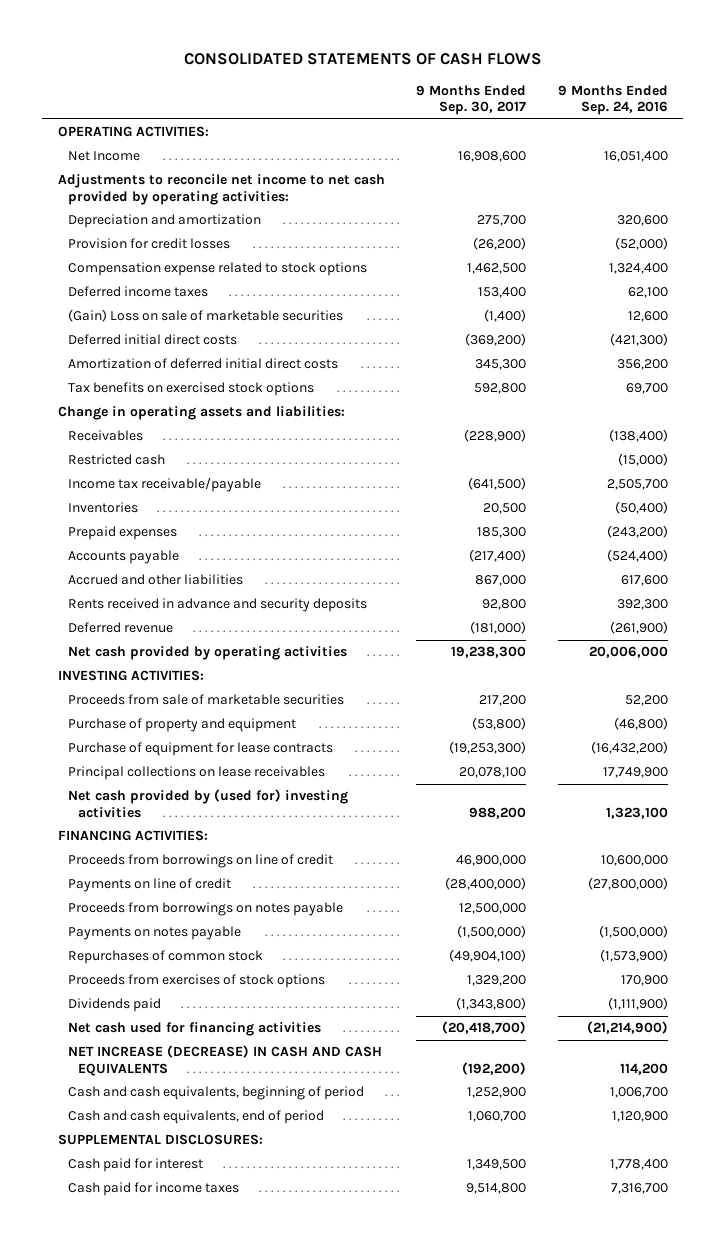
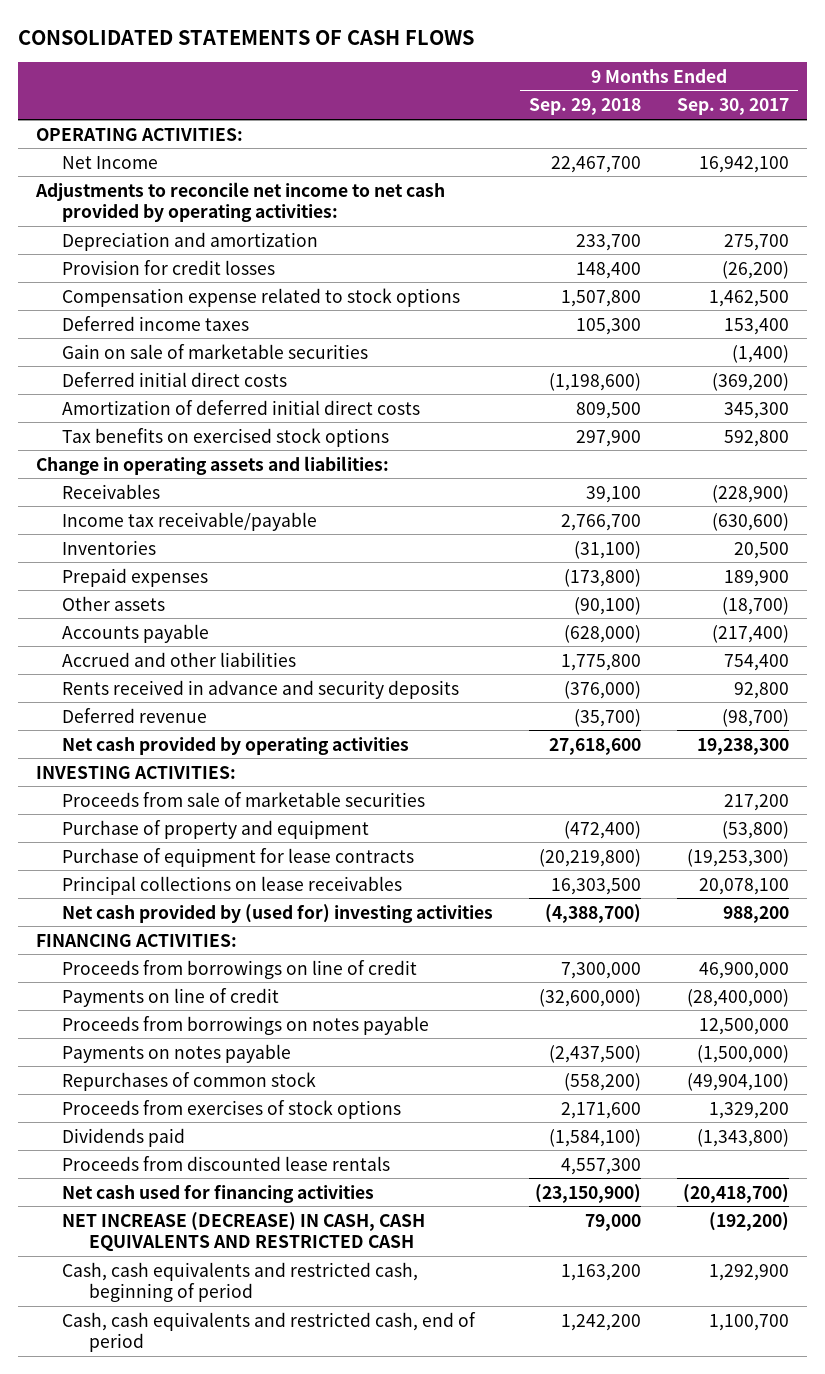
[557,84,668,116] 9 Months Ended Sep. 24, 2016 -> none
none -> [529,98,642,116] Sep. 29, 2018
[458,151,527,163] 16,908,600 -> [698,155,789,173] 16,942,100
[67,309,343,323] (Gain) Loss on sale of marketable securities -> [62,343,369,359] Gain on sale of marketable securities
[67,454,165,466] Restricted cash -> none
[468,477,527,491] (641,500) -> [711,512,789,531] (630,600)
[477,527,527,539] 185,300 -> [723,569,789,587] 189,900
none -> [62,595,166,611] Other assets
[475,575,527,587] 867,000 -> [723,653,789,671] 754,400
[470,621,527,635] (181,000) -> [721,708,789,727] (98,700)
none -> [62,1155,391,1171] Proceeds from discounted lease rentals
[57,1134,263,1146] SUPPLEMENTAL DISCLOSURES: -> none
[67,1158,203,1173] Cash paid for interest -> none
[67,1182,239,1197] Cash paid for income taxes -> none
[67,1045,382,1076] NET INCREASE (DECREASE) IN CASH AND CASH EQUIVALENTS -> [62,1211,426,1252] NET INCREASE (DECREASE) IN CASH, CASH EQUIVALENTS AND RESTRICTED CASH
[67,1086,364,1101] Cash and cash equivalents, beginning of period -> [62,1261,419,1302] Cash, cash equivalents and restricted cash, beginning of period
[467,1087,527,1099] 1,252,900 -> [708,1263,789,1281] 1,292,900
[67,1110,324,1125] Cash and cash equivalents, end of period -> [62,1311,477,1352] Cash, cash equivalents and restricted cash, end of period
[468,1111,527,1123] 1,060,700 -> [708,1313,789,1331] 1,100,700

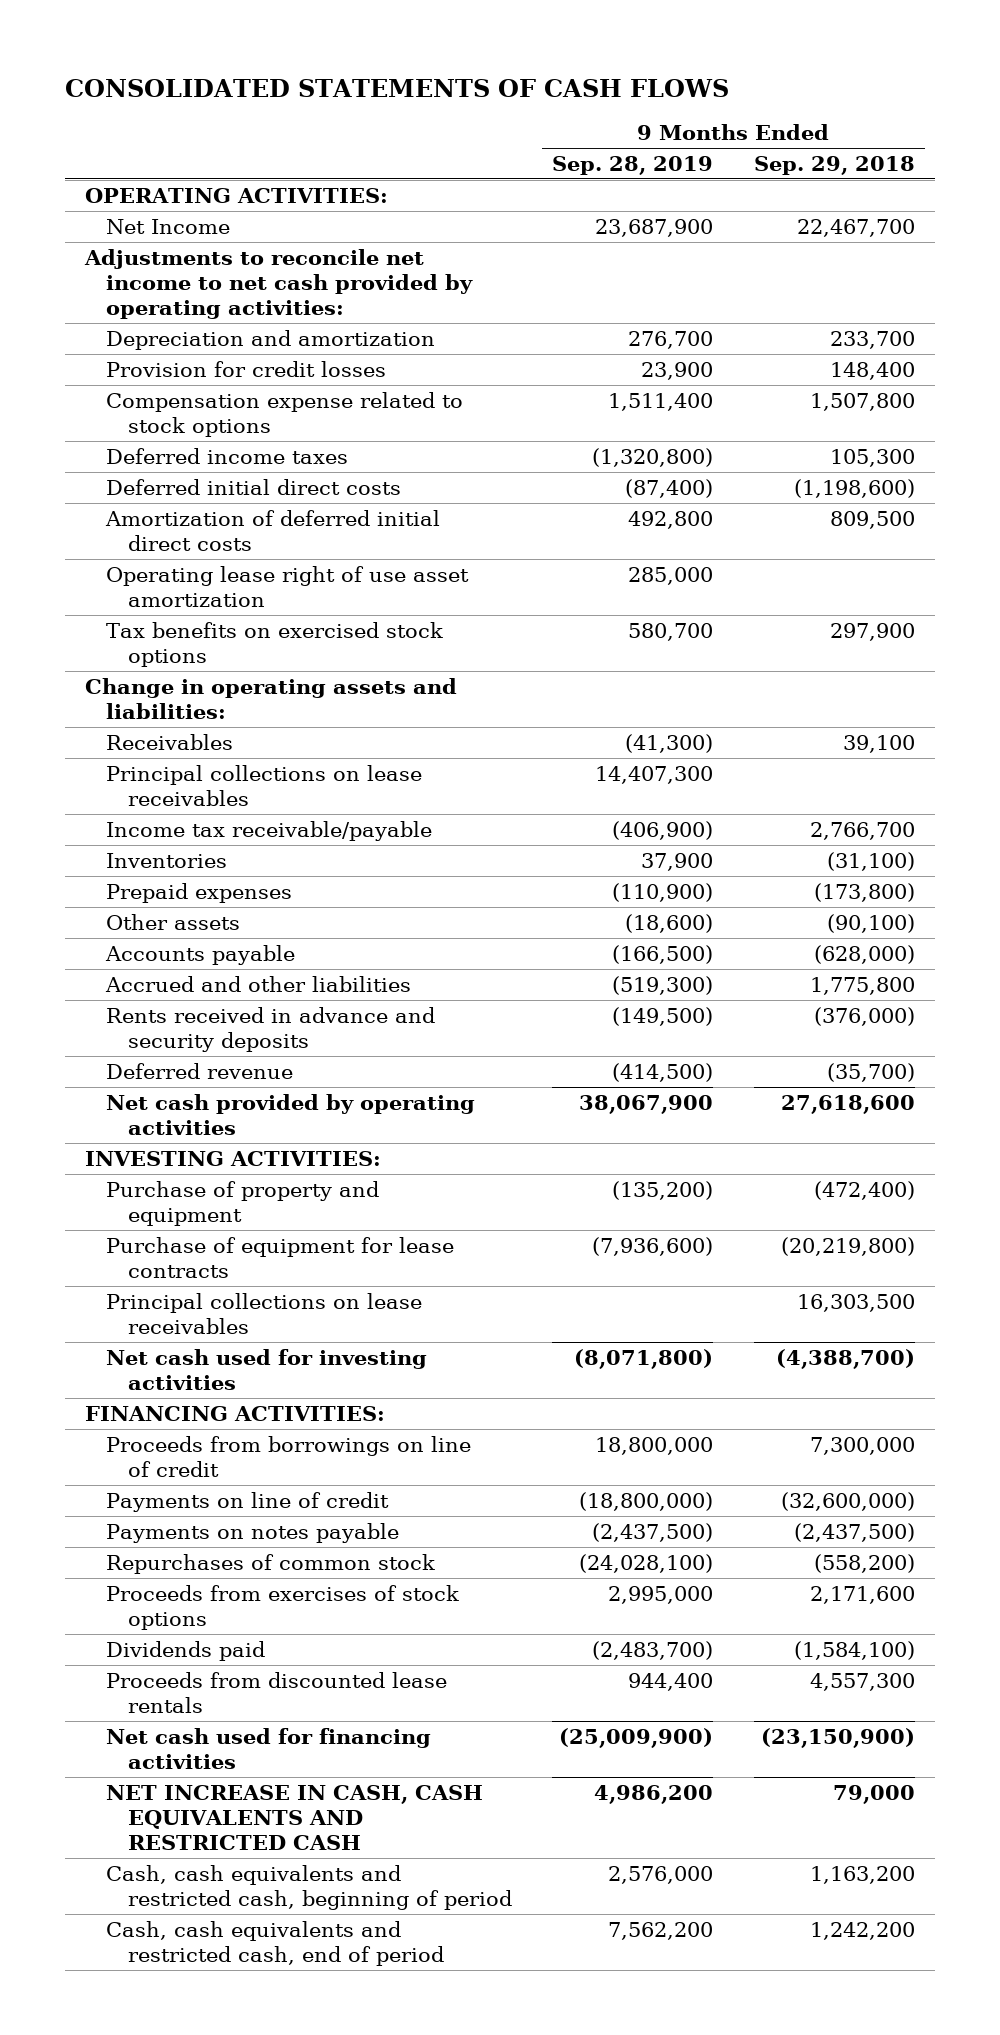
[676,98,789,116] Sep. 30, 2017 -> none
none -> [552,155,714,175] Sep. 28, 2019
[62,343,369,359] Gain on sale of marketable securities -> none
none -> [106,565,470,608] Operating lease right of use asset amortization
none -> [106,764,423,807] Principal collections on lease receivables
[62,791,426,807] Proceeds from sale of marketable securities -> none
[62,903,494,923] Net cash provided by (used for) investing activities -> [106,1348,428,1391] Net cash used for investing activities
[62,1015,430,1035] Proceeds from borrowings on notes payable -> none
[62,1211,426,1252] NET INCREASE (DECREASE) IN CASH, CASH EQUIVALENTS AND RESTRICTED CASH -> [106,1784,484,1851] NET INCREASE IN CASH, CASH EQUIVALENTS AND RESTRICTED CASH

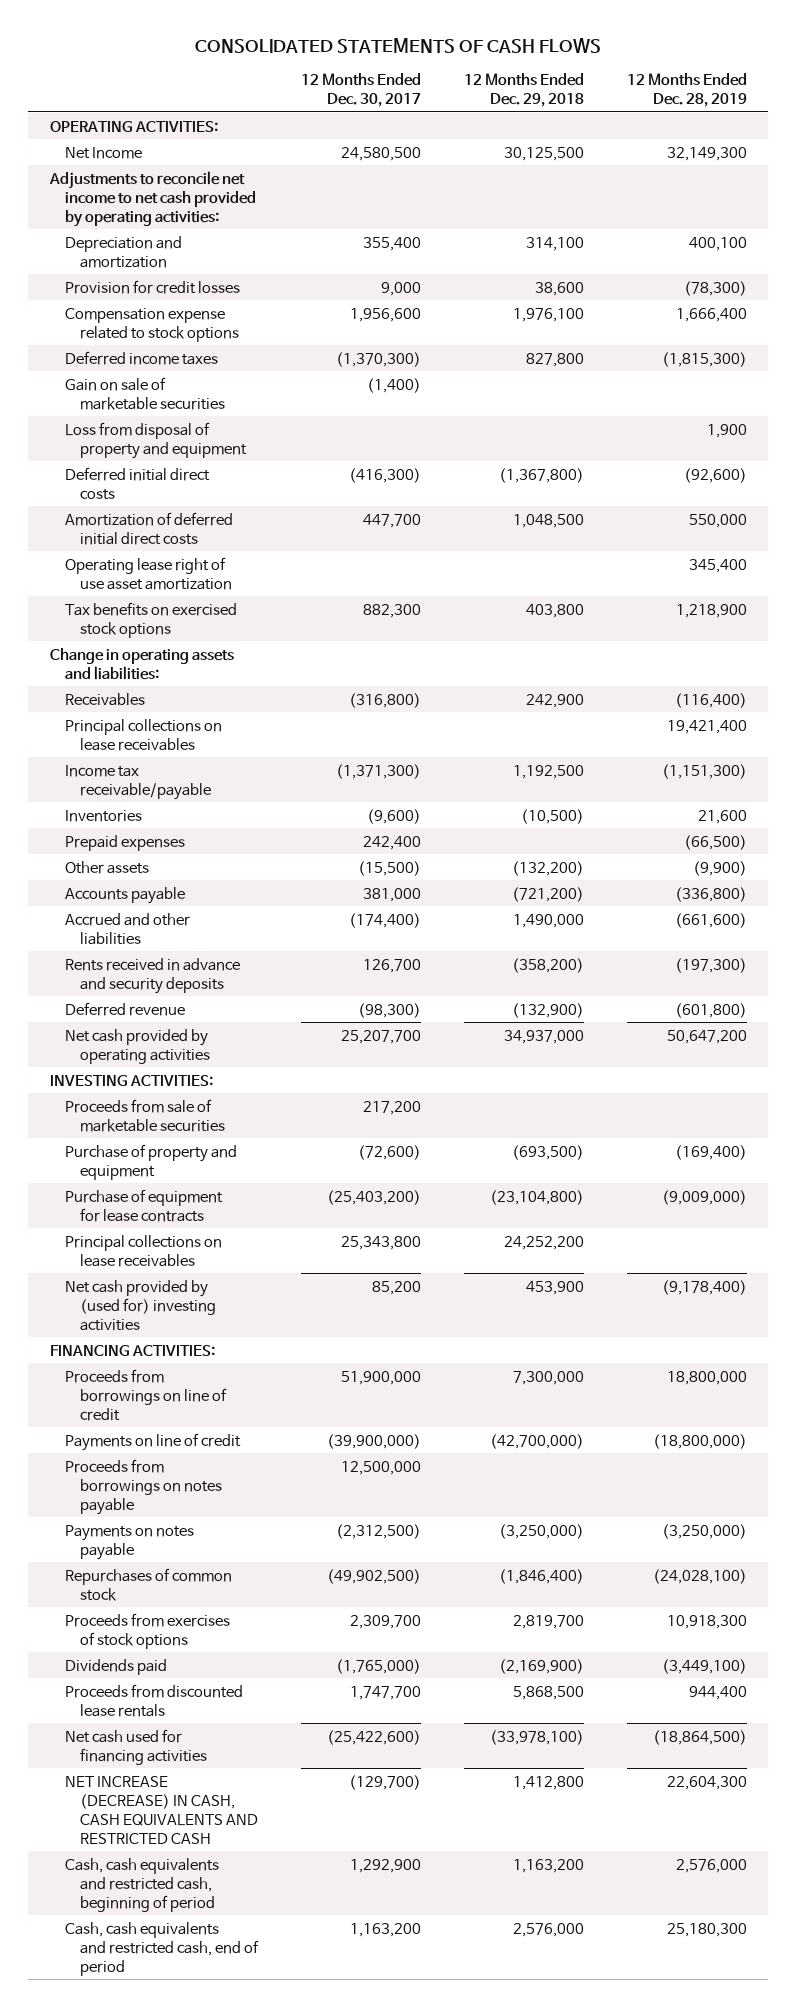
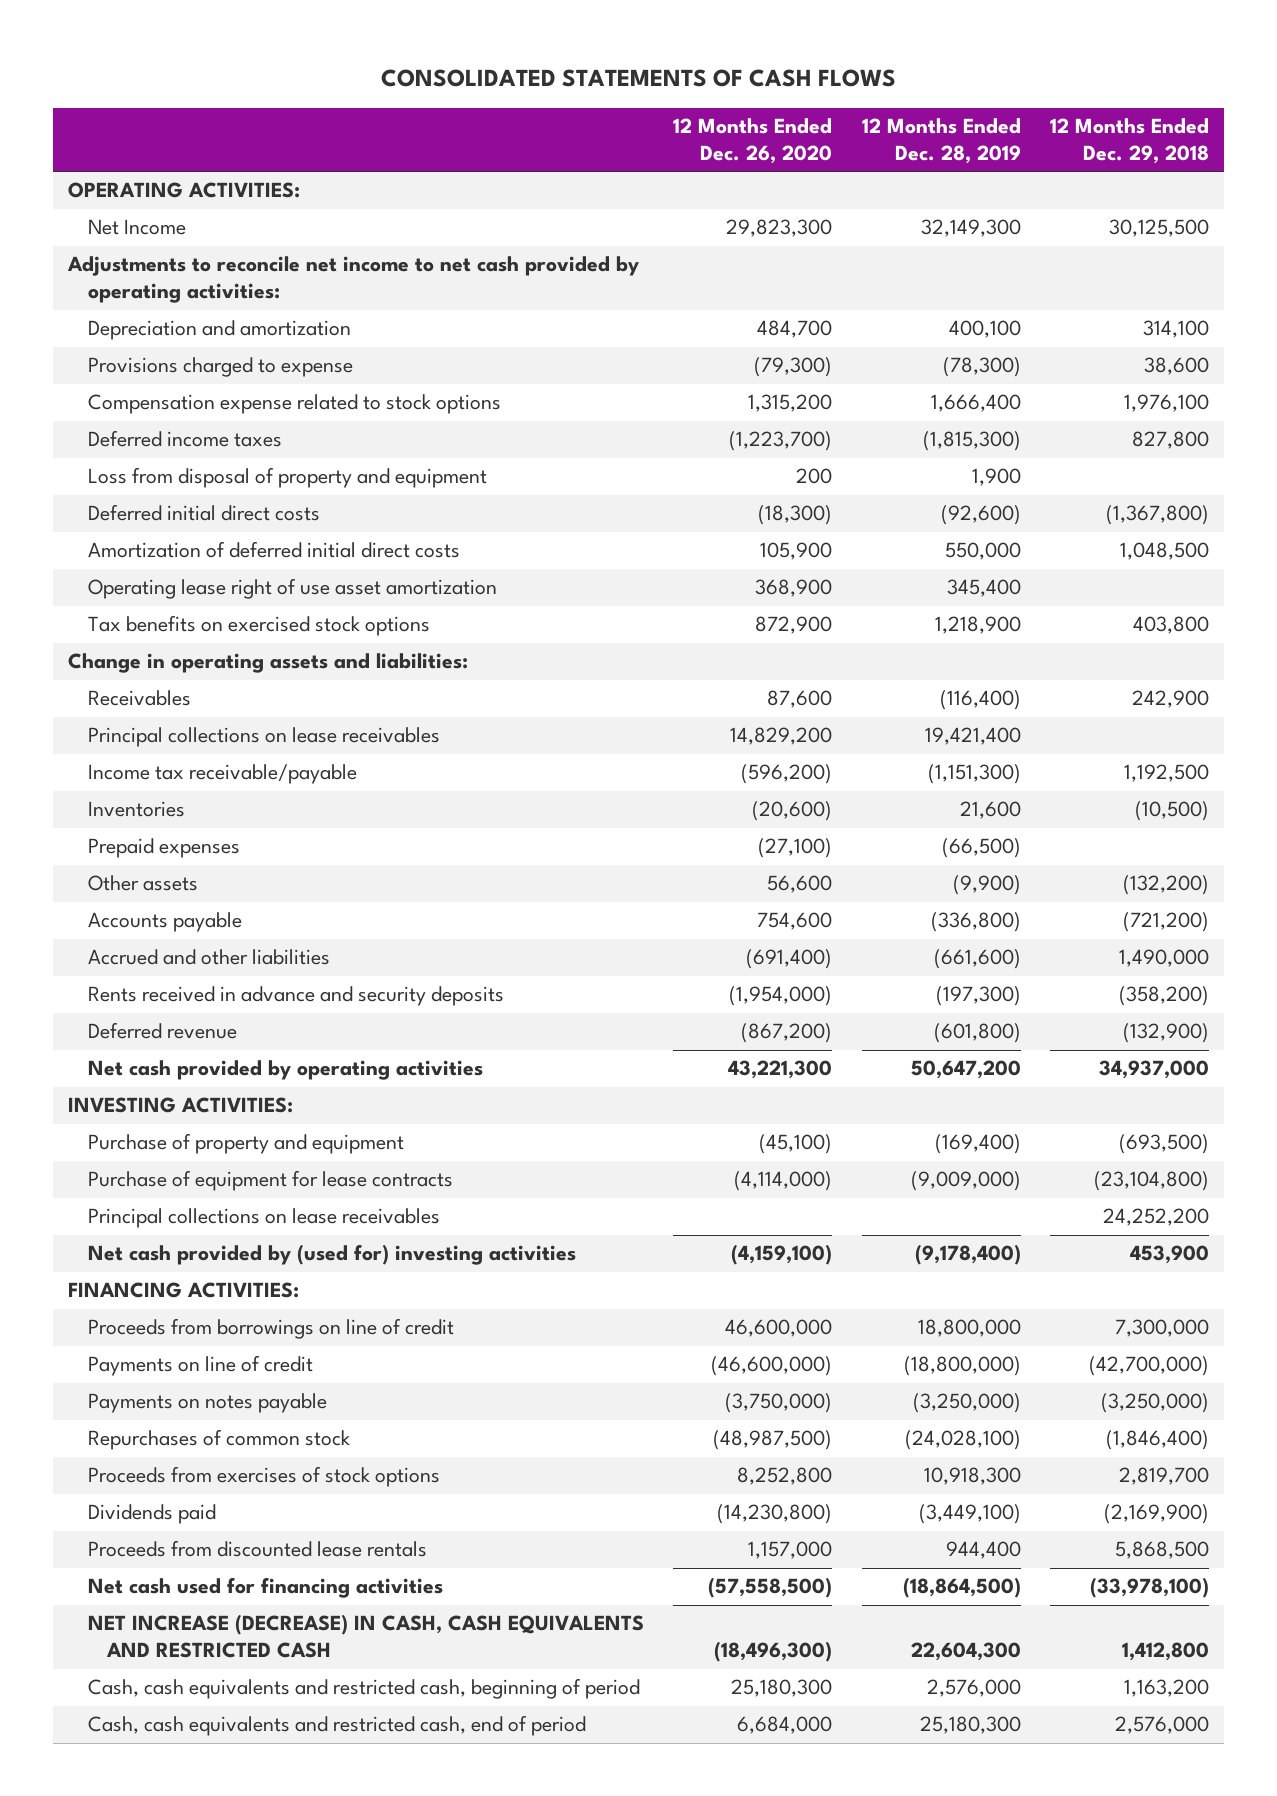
[300,73,421,108] 12 Months Ended Dec. 30, 2017 -> none
none -> [673,118,833,165] 12 Months Ended Dec. 26, 2020
[64,279,240,294] Provision for credit losses -> [87,357,353,378] Provisions charged to expense
[64,376,226,410] Gain on sale of marketable securities -> none
[64,1098,226,1132] Proceeds from sale of marketable securities -> none
[64,1458,223,1515] Proceeds from borrowings on notes payable -> none

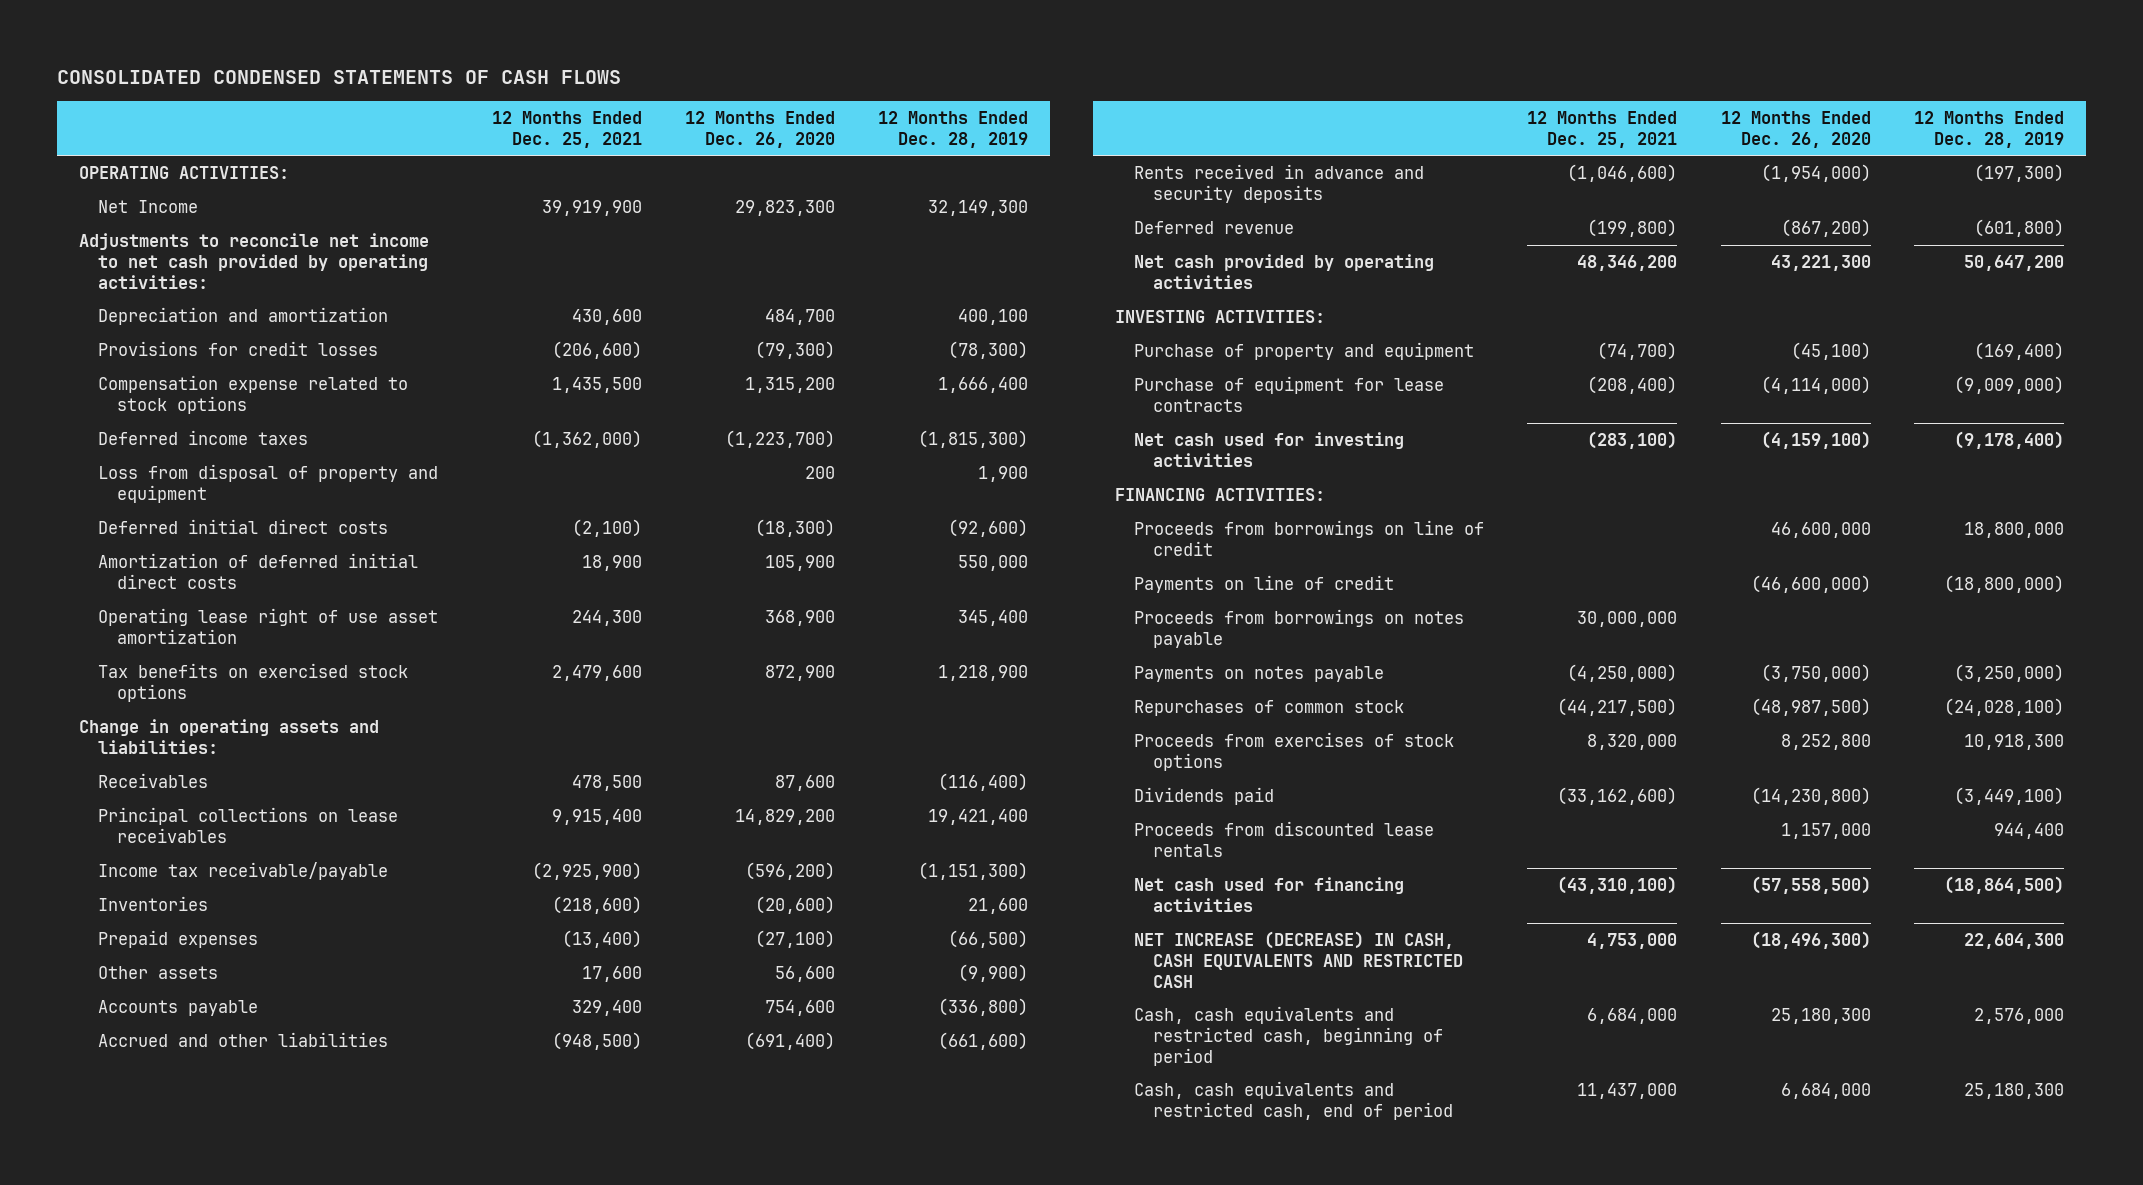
[380,69,896,88] CONSOLIDATED STATEMENTS OF CASH FLOWS -> [57,69,622,84] CONSOLIDATED CONDENSED STATEMENTS OF CASH FLOWS
[1050,118,1210,165] 12 Months Ended Dec. 29, 2018 -> none
none -> [491,110,642,148] 12 Months Ended Dec. 25, 2021
[87,357,353,378] Provisions charged to expense -> [98,341,379,357] Provisions for credit losses
[87,1208,440,1229] Principal collections on lease receivables -> none
[87,1244,576,1266] Net cash provided by (used for) investing activities -> [1133,432,1404,467] Net cash used for investing activities
none -> [1133,609,1464,648] Proceeds from borrowings on notes payable

